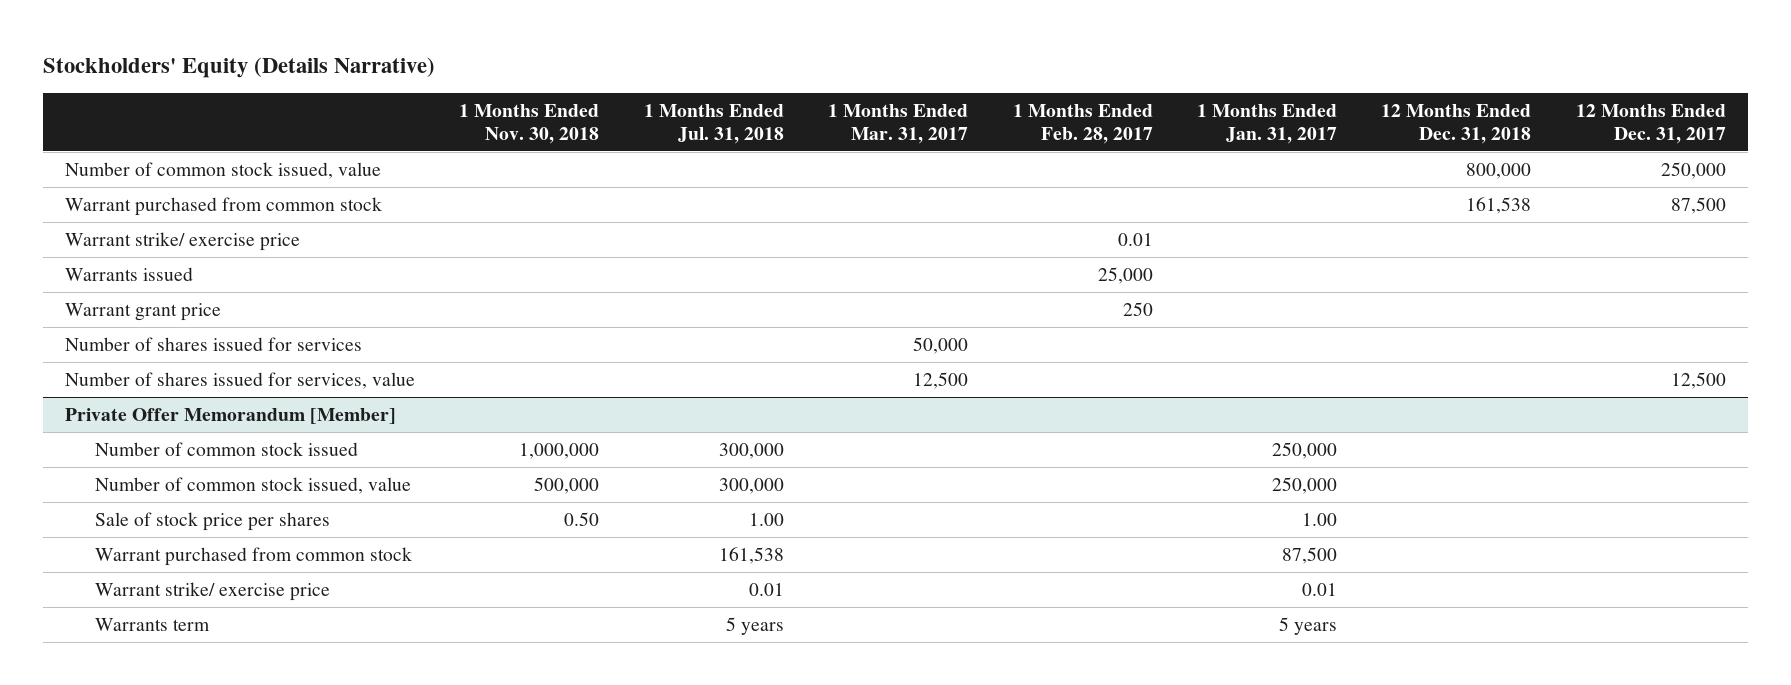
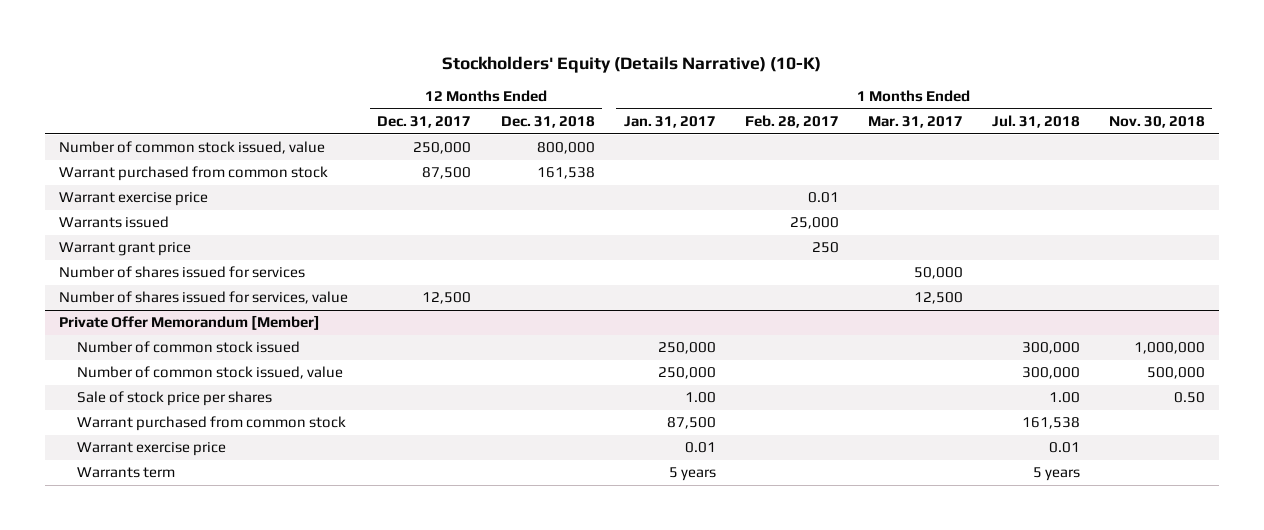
[42,57,435,79] Stockholders' Equity (Details Narrative) -> [442,55,822,73] Stockholders' Equity (Details Narrative) (10-K)
[65,231,301,251] Warrant strike/ exercise price -> [59,192,209,207] Warrant exercise price
[95,581,331,601] Warrant strike/ exercise price -> [76,442,226,457] Warrant exercise price

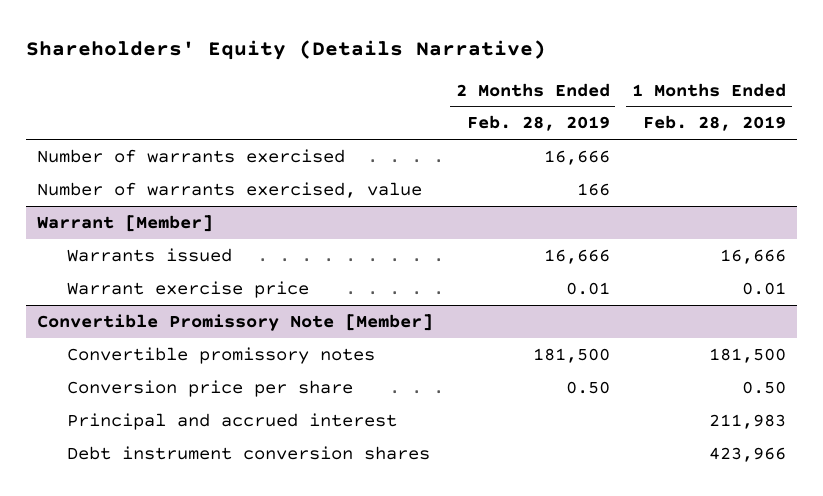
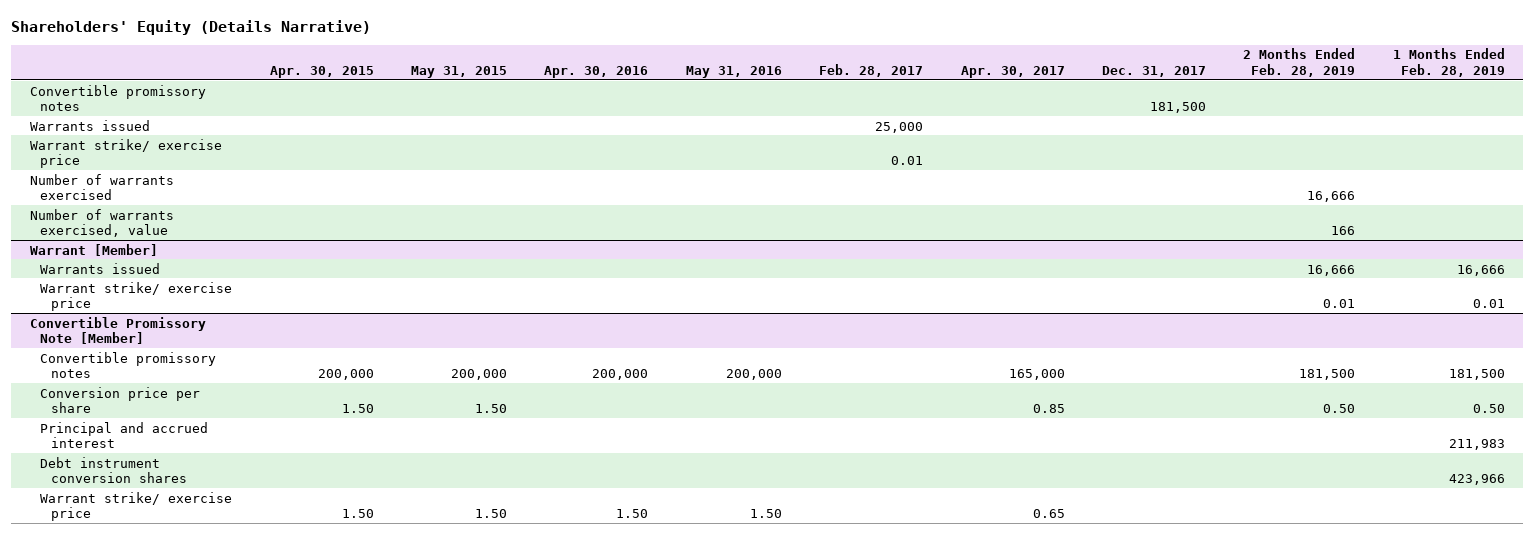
none -> [269,65,374,78] Apr. 30, 2015
none -> [411,65,508,78] May 31, 2015
none -> [544,65,649,78] Apr. 30, 2016
none -> [685,65,782,78] May 31, 2016
none -> [819,63,924,77] Feb. 28, 2017
none -> [960,65,1065,78] Apr. 30, 2017
none -> [1101,65,1206,77] Dec. 31, 2017
none -> [30,84,207,111] Convertible promissory notes
none -> [30,119,151,131] Warrants issued
none -> [30,138,223,168] Warrant strike/ exercise price
[66,280,309,298] Warrant exercise price -> [40,281,233,311] Warrant strike/ exercise price
none -> [40,491,233,521] Warrant strike/ exercise price

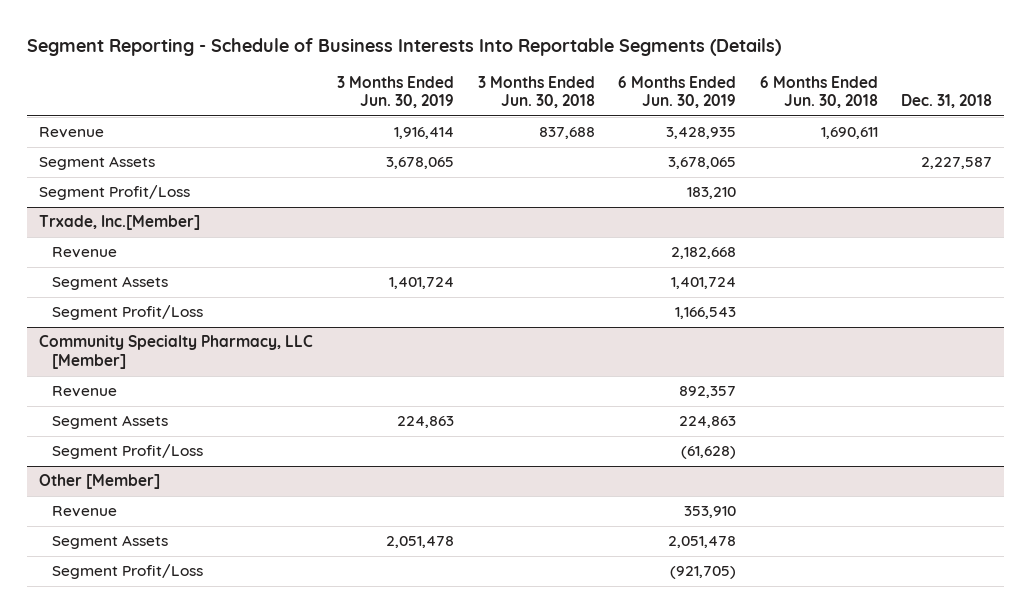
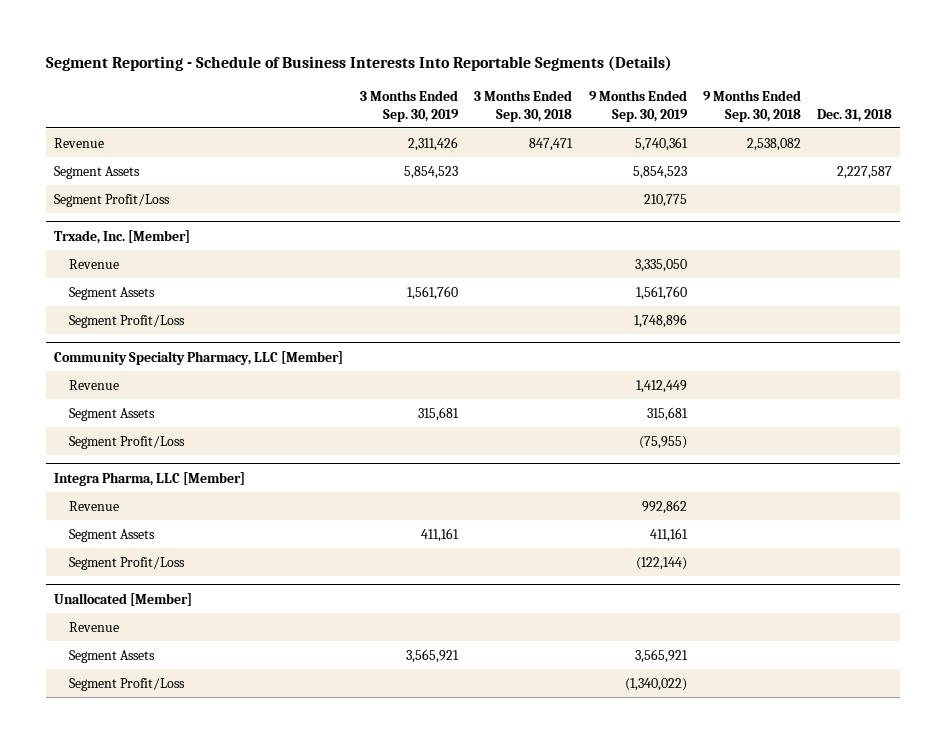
[336,75,454,109] 3 Months Ended Jun. 30, 2019 -> none
[477,75,595,109] 3 Months Ended Jun. 30, 2018 -> none
[618,75,737,109] 6 Months Ended Jun. 30, 2019 -> none
[759,75,878,109] 6 Months Ended Jun. 30, 2018 -> none
none -> [359,90,459,122] 3 Months Ended Sep. 30, 2019
none -> [474,90,573,122] 3 Months Ended Sep. 30, 2018
none -> [588,90,688,122] 9 Months Ended Sep. 30, 2019
none -> [702,90,801,122] 9 Months Ended Sep. 30, 2018
[39,215,201,231] Trxade, Inc.[Member] -> [54,229,191,244] Trxade, Inc. [Member]
[39,474,161,490] Other [Member] -> none
[52,506,118,518] Revenue -> none
[52,535,169,550] Segment Assets -> none
[52,564,204,580] Segment Profit/Loss -> none
none -> [54,471,246,486] Integra Pharma, LLC [Member]
none -> [69,500,120,511] Revenue
none -> [69,528,156,542] Segment Assets
none -> [69,556,186,570] Segment Profit/Loss
none -> [54,592,193,606] Unallocated [Member]
none -> [69,621,120,632] Revenue
none -> [69,649,156,663] Segment Assets
none -> [69,677,186,691] Segment Profit/Loss

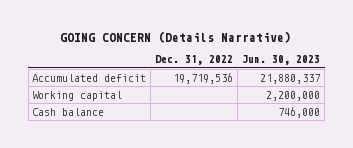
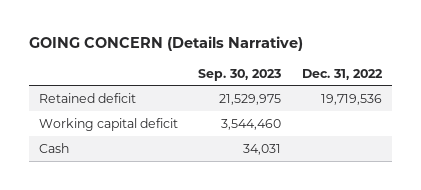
[242,55,321,66] Jun. 30, 2023 -> none
none -> [198,68,282,81] Sep. 30, 2023
[32,73,147,82] Accumulated deficit -> [39,92,137,103] Retained deficit
[32,90,123,101] Working capital -> [39,117,179,131] Working capital deficit
[32,107,105,116] Cash balance -> [39,142,70,153] Cash

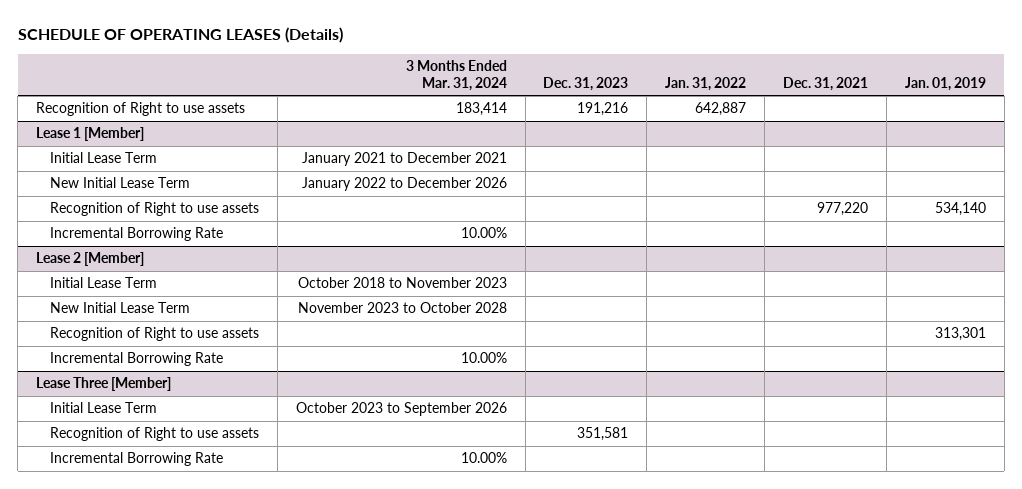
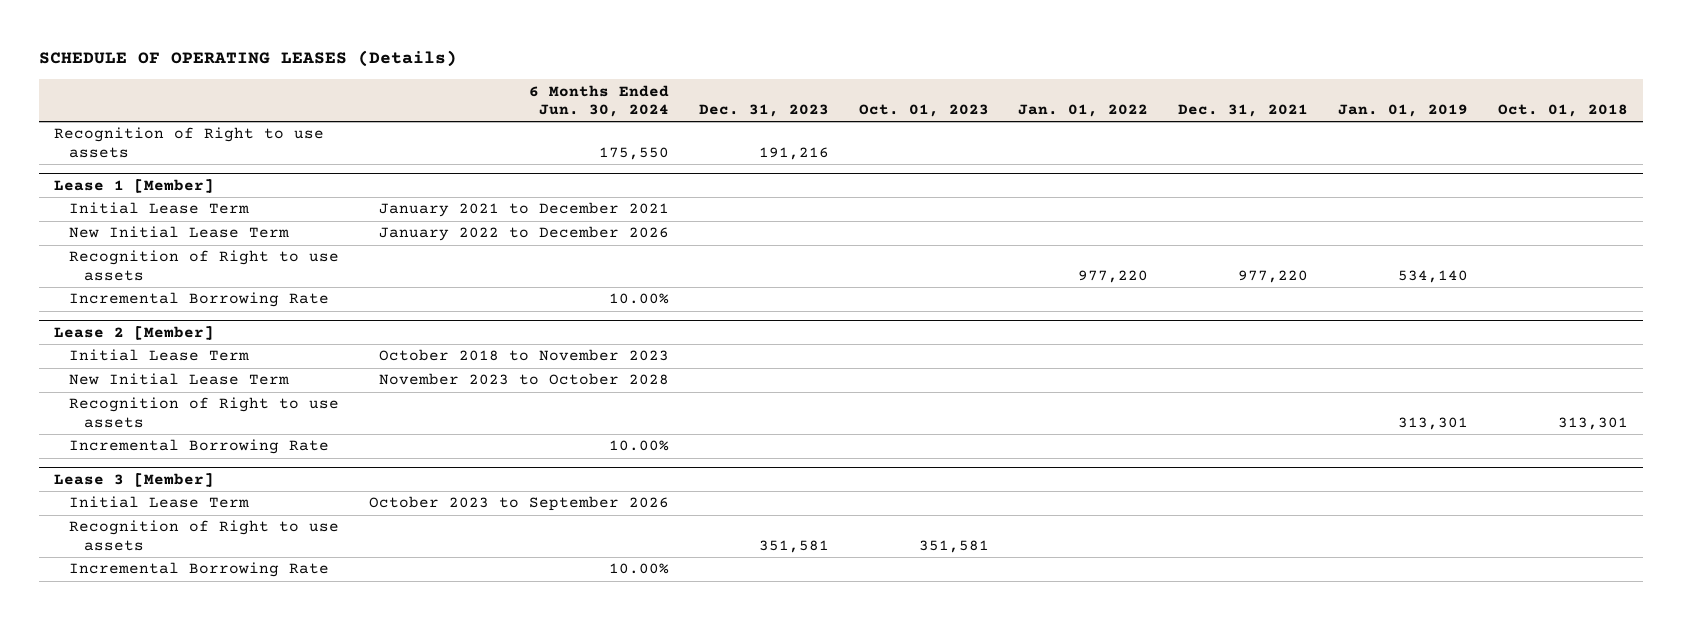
[405,59,507,92] 3 Months Ended Mar. 31, 2024 -> none
[665,77,747,92] Jan. 31, 2022 -> none
none -> [528,84,669,117] 6 Months Ended Jun. 30, 2024
none -> [858,103,989,117] Oct. 01, 2023
none -> [1018,103,1149,117] Jan. 01, 2022
none -> [1498,103,1629,117] Oct. 01, 2018
[36,377,172,392] Lease Three [Member] -> [53,472,214,487] Lease 3 [Member]

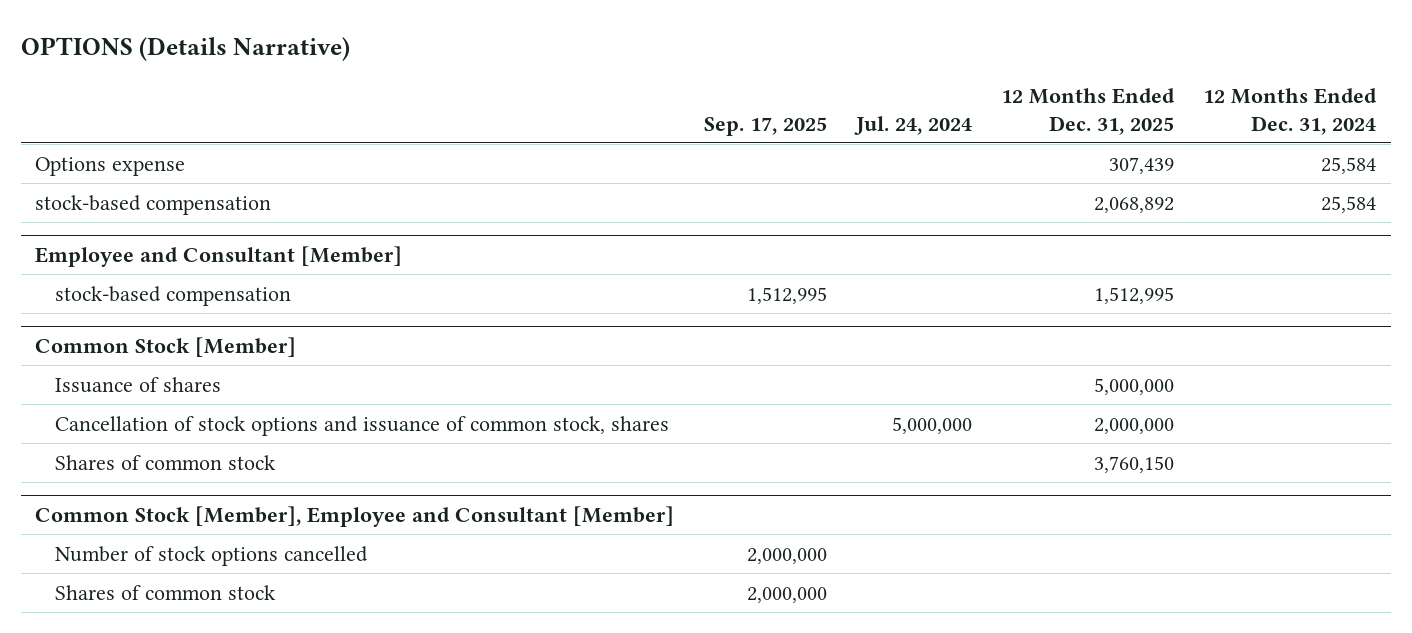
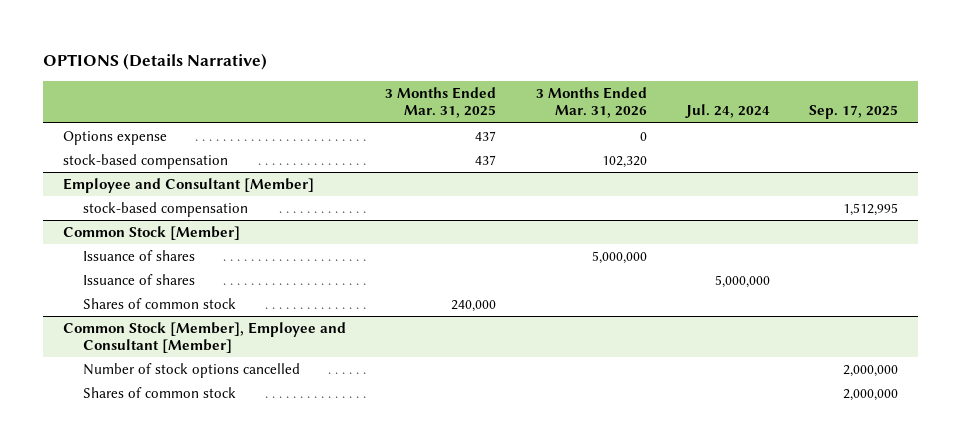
[1001,88,1176,135] 12 Months Ended Dec. 31, 2025 -> none
[1203,88,1378,135] 12 Months Ended Dec. 31, 2024 -> none
none -> [385,86,497,119] 3 Months Ended Mar. 31, 2025
none -> [535,86,647,119] 3 Months Ended Mar. 31, 2026
[54,415,669,436] Cancellation of stock options and issuance of common stock, shares -> [83,273,196,285] Issuance of shares

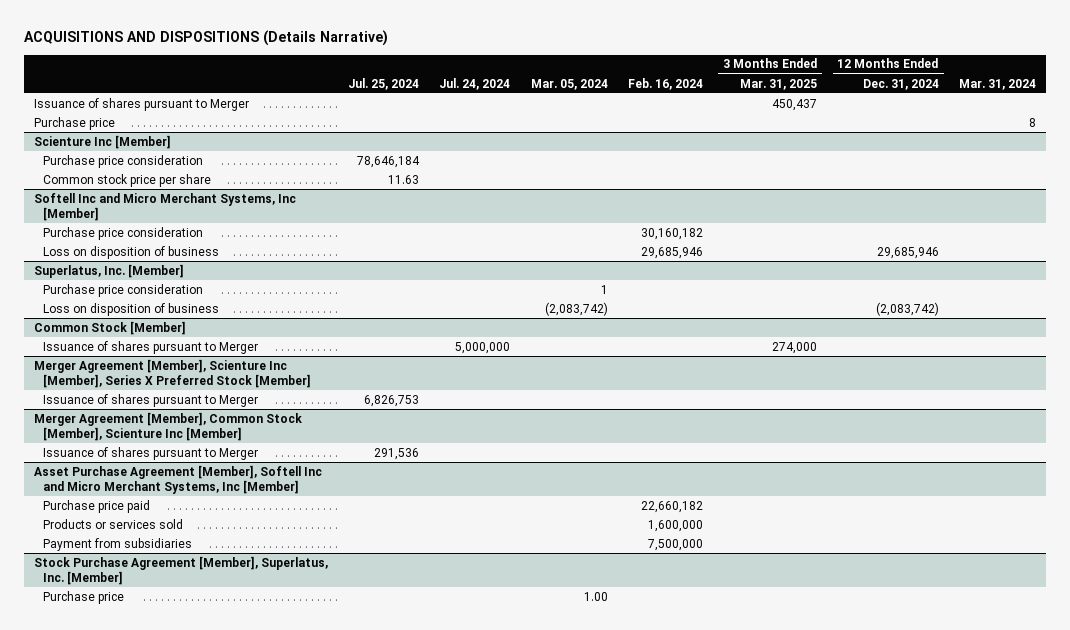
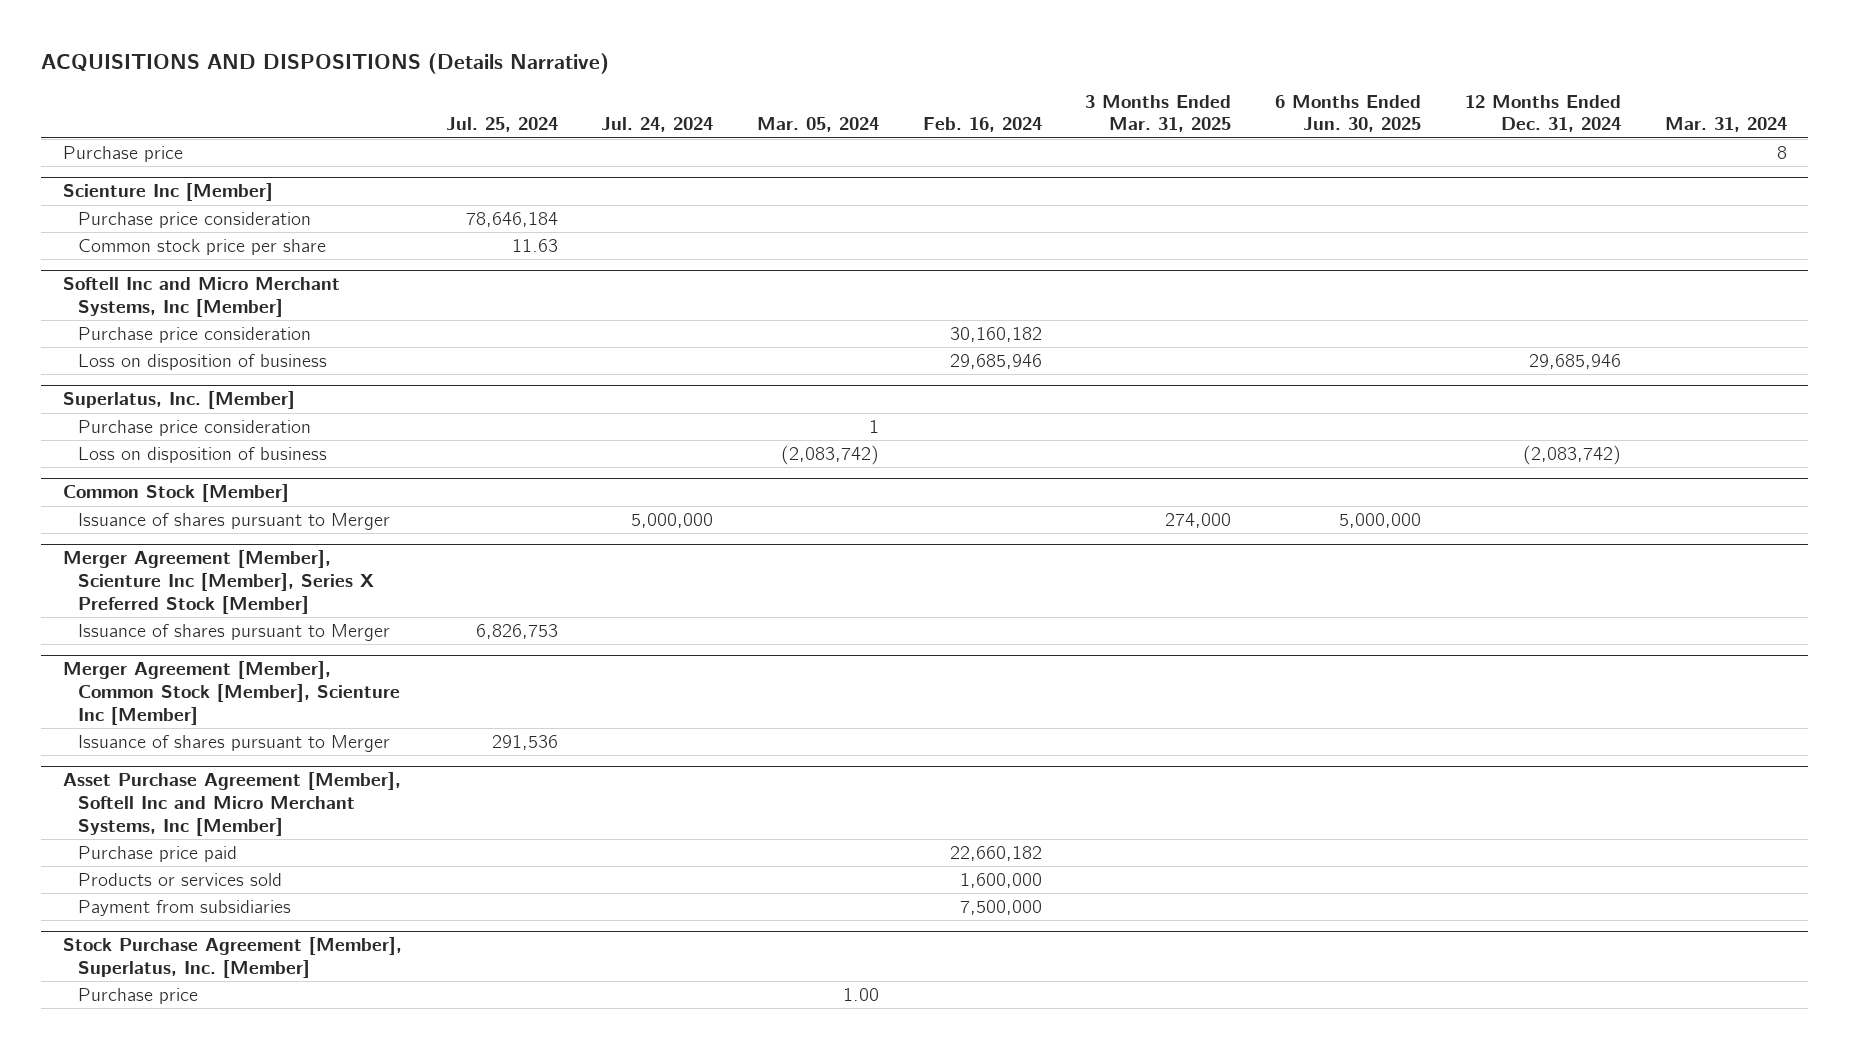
none -> [1275,94,1422,133] 6 Months Ended Jun. 30, 2025
[33,97,249,111] Issuance of shares pursuant to Merger -> none

